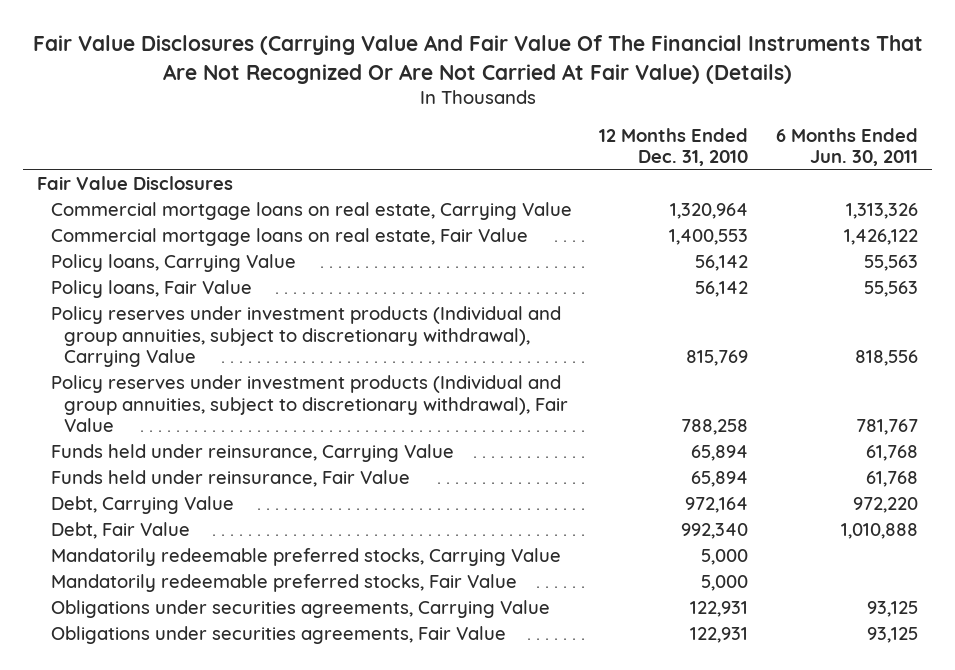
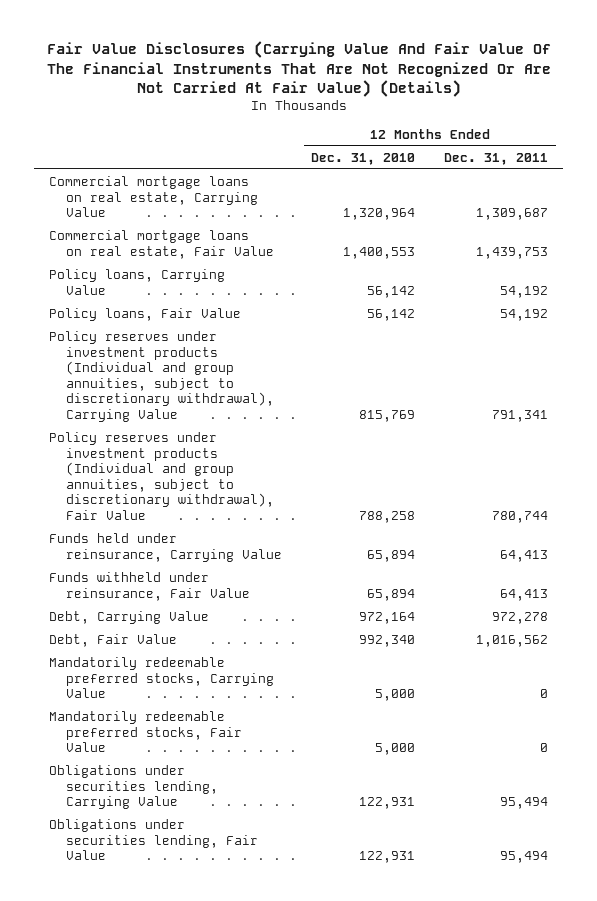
[776,127,919,167] 6 Months Ended Jun. 30, 2011 -> none
none -> [444,152,549,165] Dec. 31, 2011
[36,176,233,191] Fair Value Disclosures -> none
[50,470,410,488] Funds held under reinsurance, Fair Value -> [49,571,250,601] Funds withheld under reinsurance, Fair Value
[50,600,550,619] Obligations under securities agreements, Carrying Value -> [49,764,218,810] Obligations under securities lending, Carrying Value
[50,626,506,645] Obligations under securities agreements, Fair Value -> [49,818,258,861] Obligations under securities lending, Fair Value

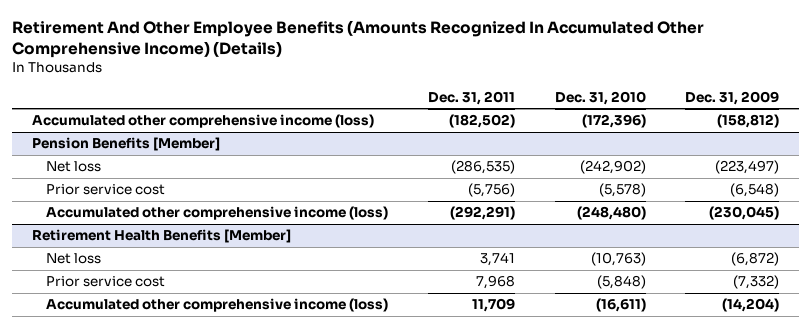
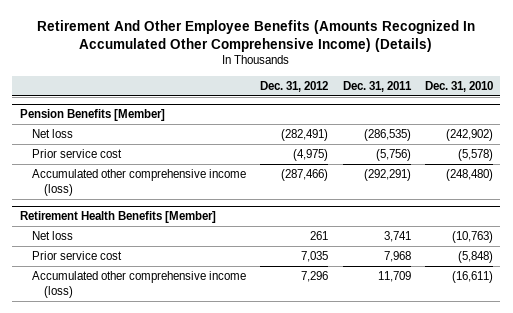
[685,90,780,105] Dec. 31, 2009 -> none
none -> [260,81,329,93] Dec. 31, 2012
[31,114,374,129] Accumulated other comprehensive income (loss) -> none

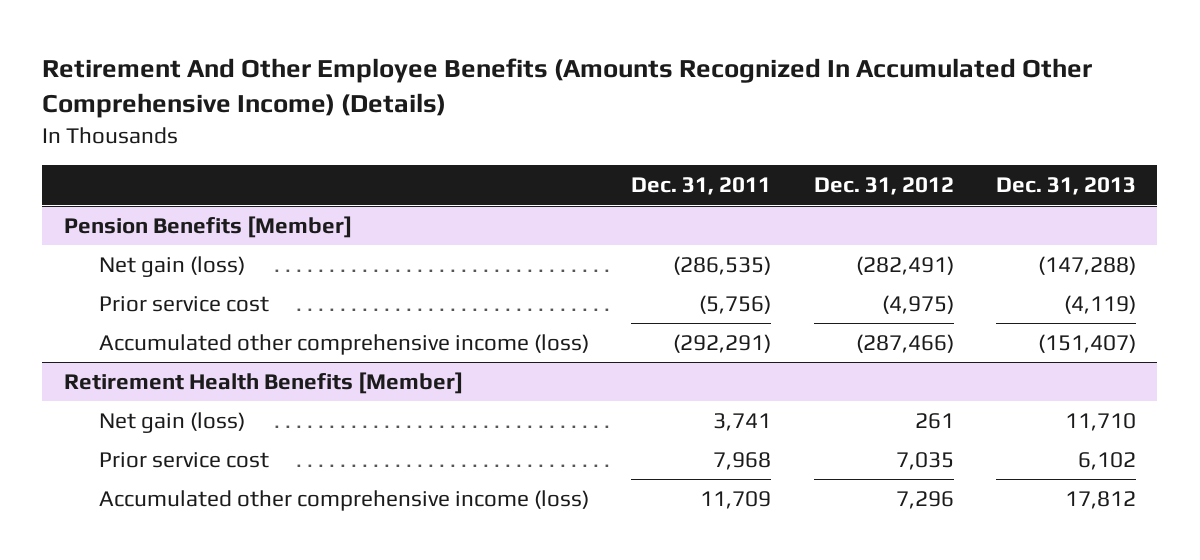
[425,81,494,93] Dec. 31, 2010 -> none
none -> [996,177,1137,196] Dec. 31, 2013
[31,128,73,138] Net loss -> [98,255,245,277] Net gain (loss)
[31,230,73,240] Net loss -> [98,411,245,433] Net gain (loss)

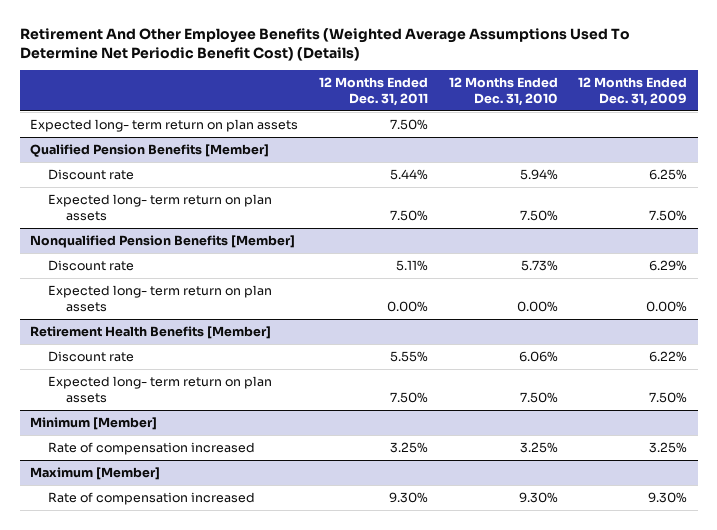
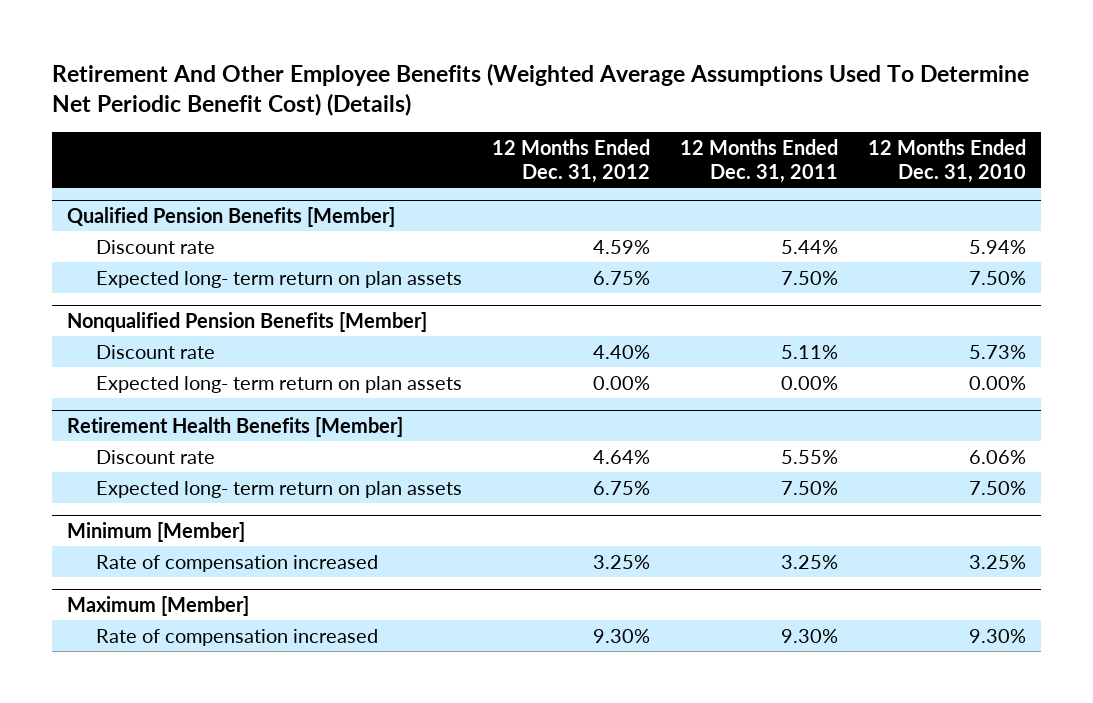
[578,76,688,106] 12 Months Ended Dec. 31, 2009 -> none
none -> [492,138,651,183] 12 Months Ended Dec. 31, 2012
[29,118,298,132] Expected long- term return on plan assets -> none

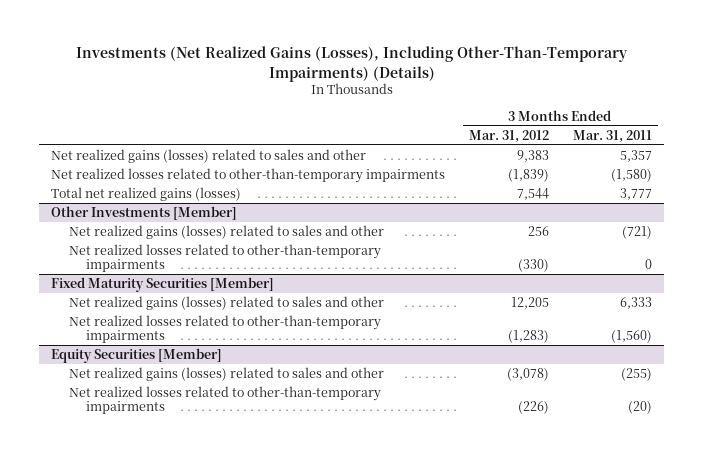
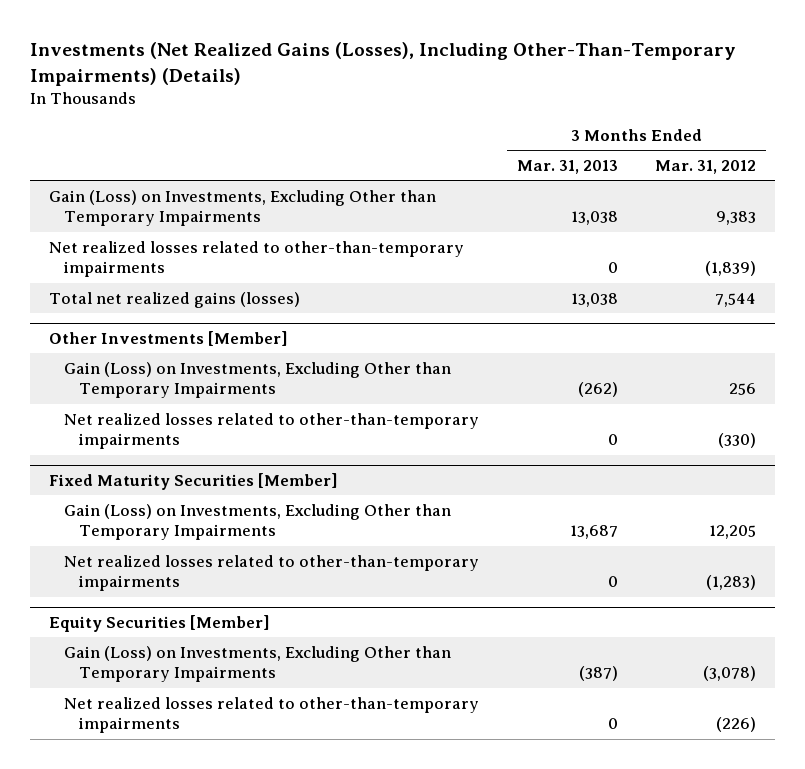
[572,129,652,143] Mar. 31, 2011 -> none
none -> [516,160,618,175] Mar. 31, 2013
[51,149,367,164] Net realized gains (losses) related to sales and other -> [49,189,437,227] Gain (Loss) on Investments, Excluding Other than Temporary Impairments
[68,225,384,240] Net realized gains (losses) related to sales and other -> [64,361,452,399] Gain (Loss) on Investments, Excluding Other than Temporary Impairments
[68,296,384,311] Net realized gains (losses) related to sales and other -> [64,503,452,541] Gain (Loss) on Investments, Excluding Other than Temporary Impairments
[68,367,384,382] Net realized gains (losses) related to sales and other -> [64,645,452,683] Gain (Loss) on Investments, Excluding Other than Temporary Impairments

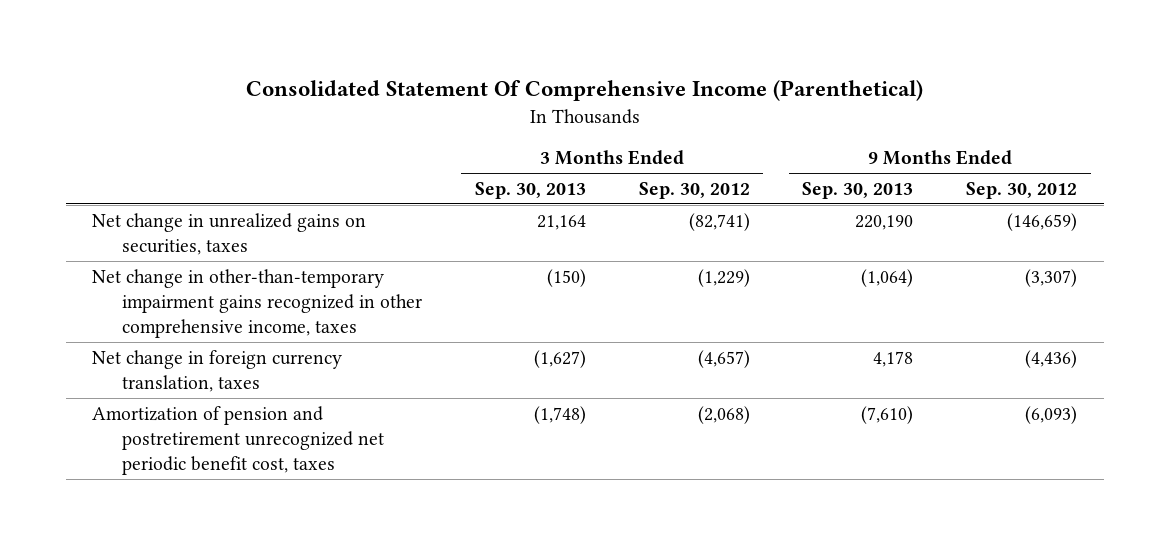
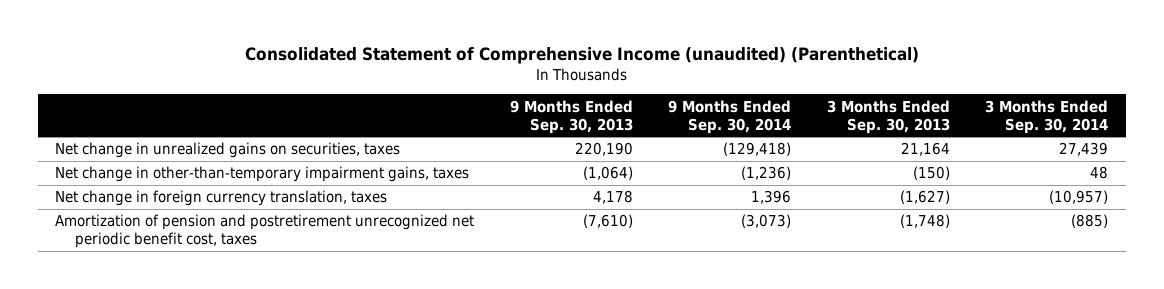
[245,80,923,102] Consolidated Statement Of Comprehensive Income (Parenthetical) -> [244,47,919,65] Consolidated Statement of Comprehensive Income (unaudited) (Parenthetical)
[638,181,750,199] Sep. 30, 2012 -> none
[966,181,1078,199] Sep. 30, 2012 -> none
none -> [668,99,792,134] 9 Months Ended Sep. 30, 2014
none -> [985,99,1109,134] 3 Months Ended Sep. 30, 2014
[92,268,422,339] Net change in other-than-temporary impairment gains recognized in other comprehensive income, taxes -> [55,166,470,183] Net change in other-than-temporary impairment gains, taxes

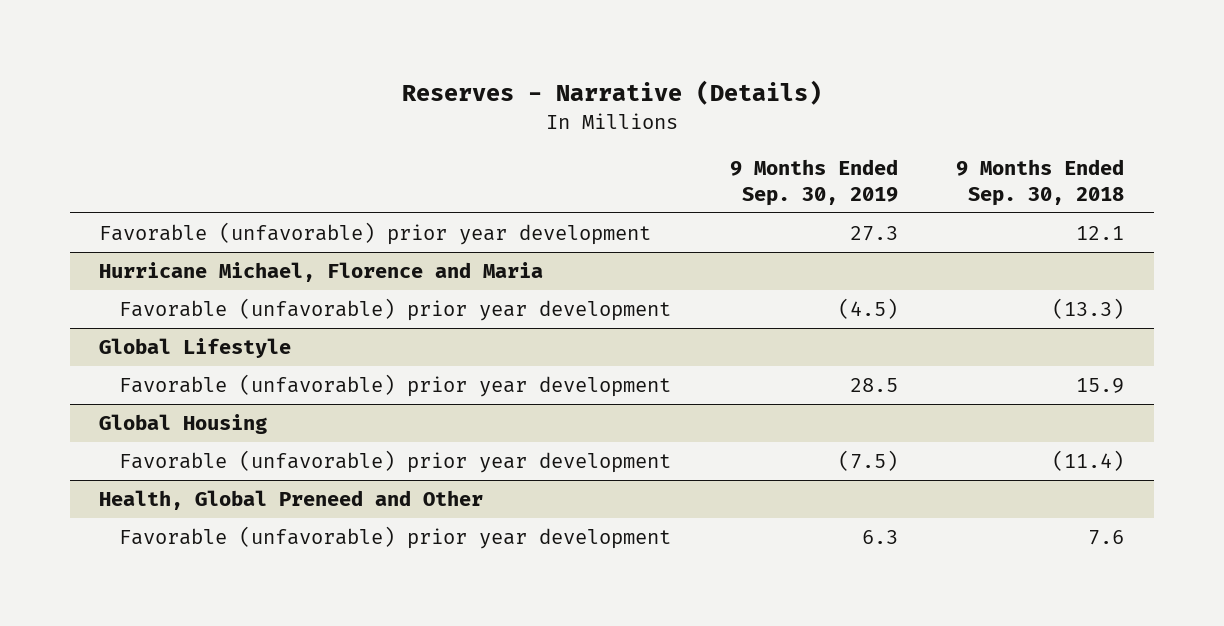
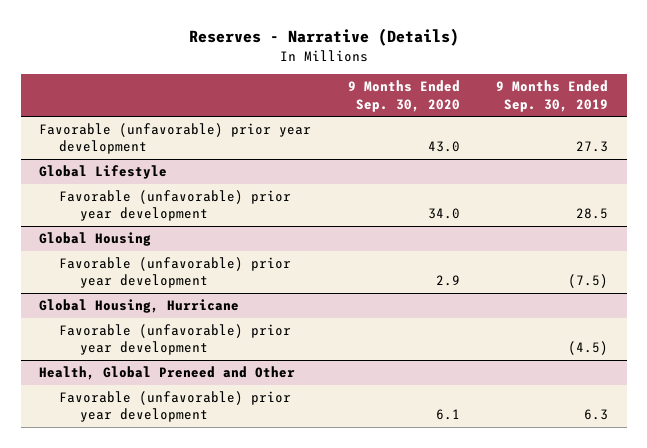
[956,158,1125,206] 9 Months Ended Sep. 30, 2018 -> none
none -> [347,80,460,112] 9 Months Ended Sep. 30, 2020
[99,262,544,283] Hurricane Michael, Florence and Maria -> none
[119,298,672,322] Favorable (unfavorable) prior year development -> none
none -> [39,299,240,314] Global Housing, Hurricane
none -> [59,324,292,356] Favorable (unfavorable) prior year development

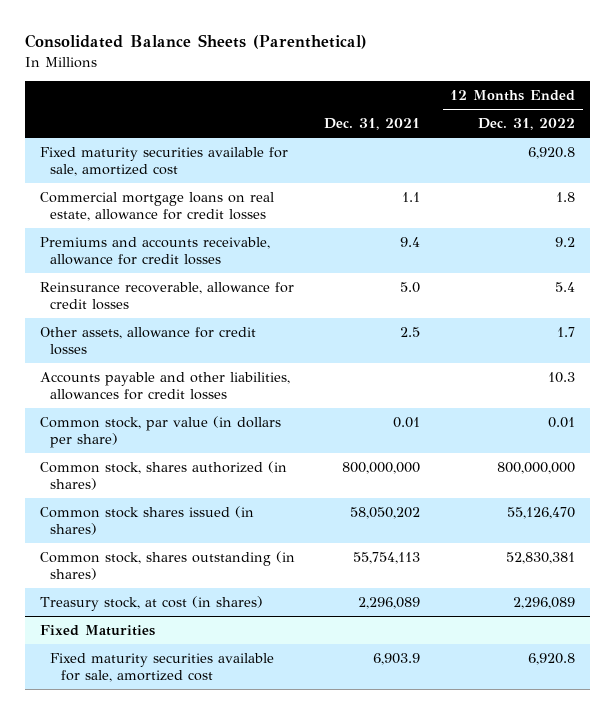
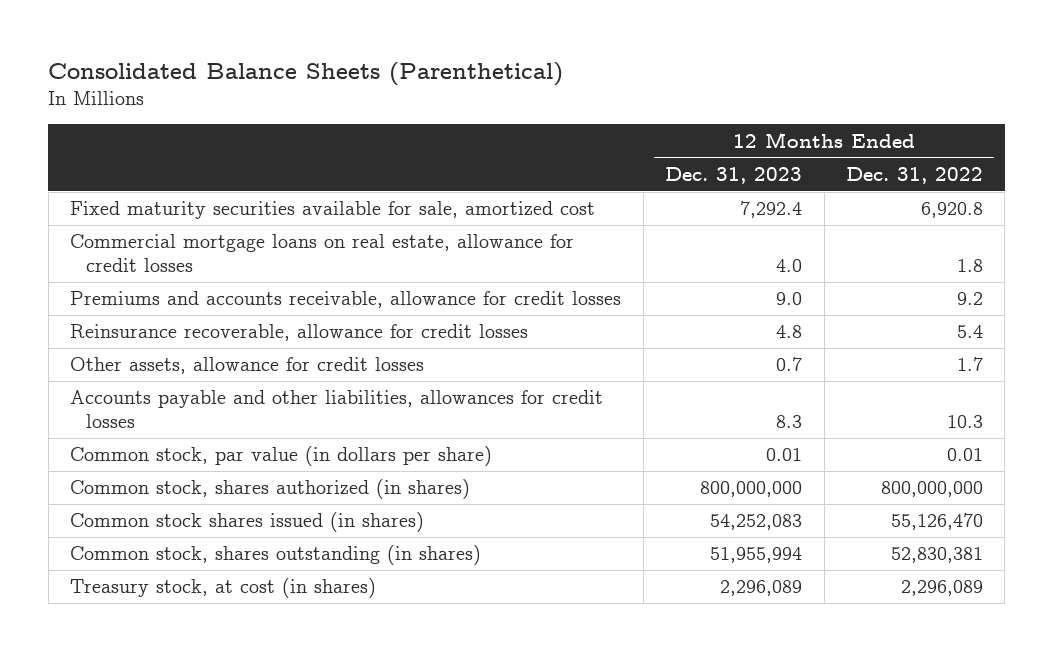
[324,118,421,131] Dec. 31, 2021 -> none
none -> [665,166,803,184] Dec. 31, 2023
[39,624,155,636] Fixed Maturities -> none
[50,652,275,682] Fixed maturity securities available for sale, amortized cost -> none

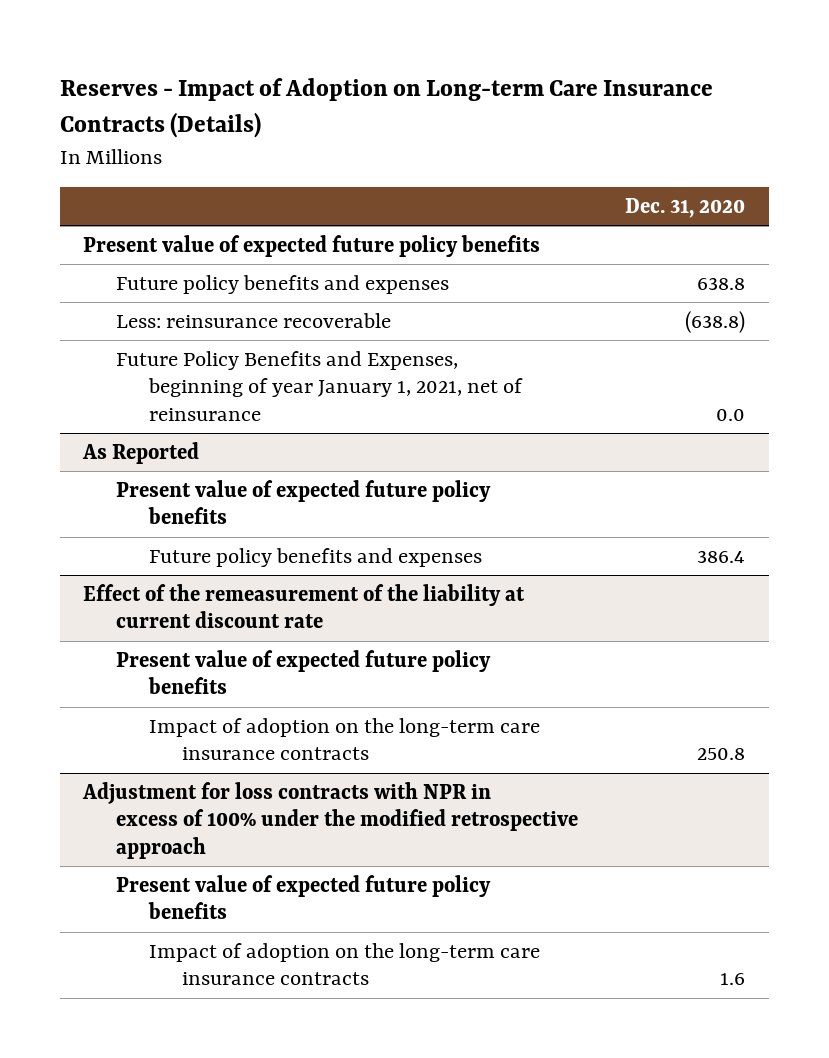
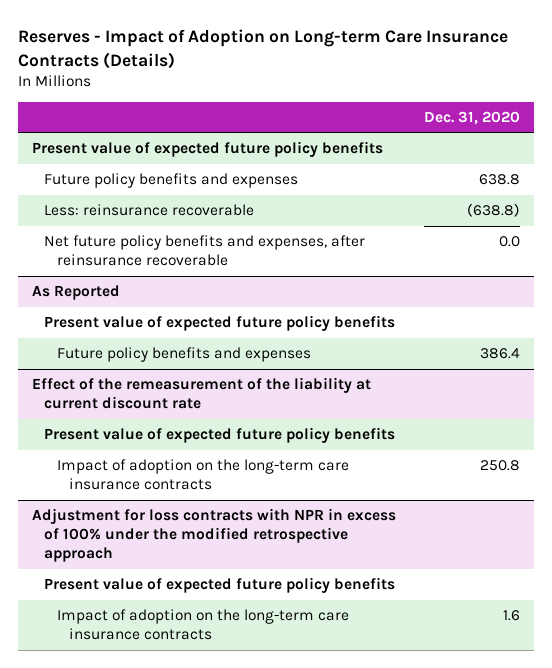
[116,350,524,421] Future Policy Benefits and Expenses, beginning of year January 1, 2021, net of reinsurance -> [44,235,366,267] Net future policy benefits and expenses, after reinsurance recoverable

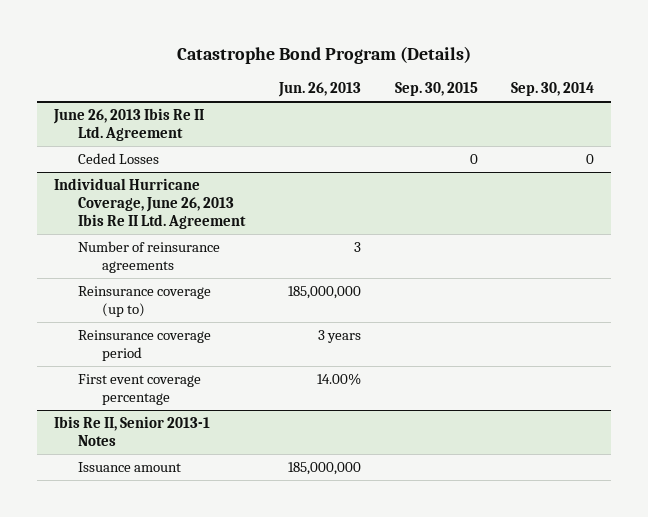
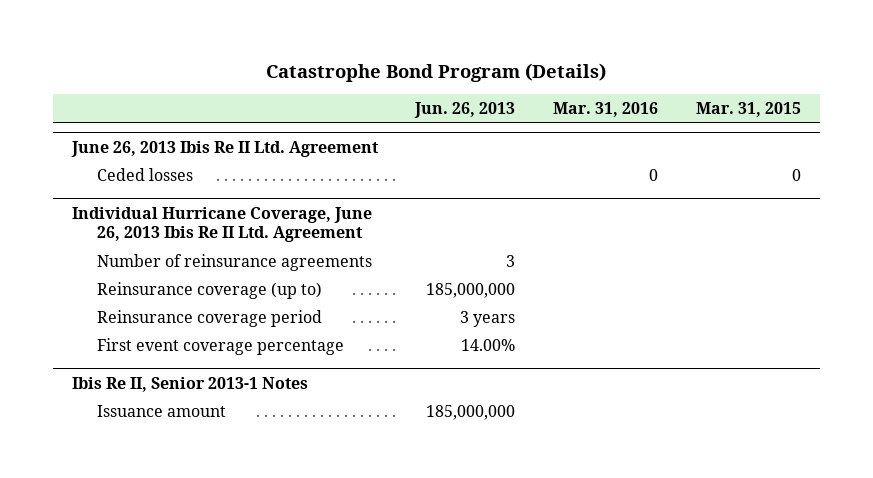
[394,82,478,97] Sep. 30, 2015 -> none
[511,82,595,97] Sep. 30, 2014 -> none
none -> [553,101,659,117] Mar. 31, 2016
none -> [695,101,801,117] Mar. 31, 2015
[77,152,159,164] Ceded Losses -> [97,167,194,181] Ceded losses

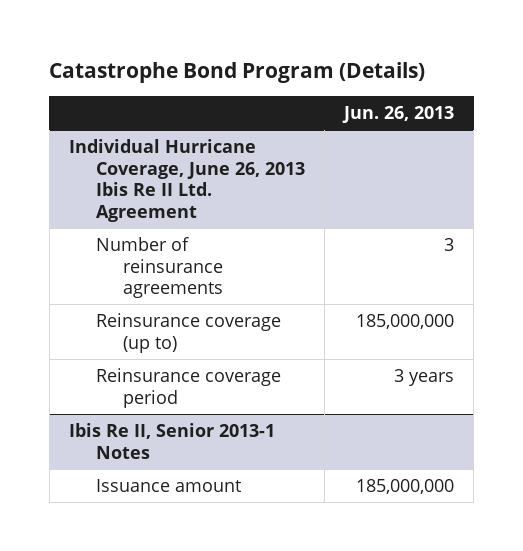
[553,101,659,117] Mar. 31, 2016 -> none
[695,101,801,117] Mar. 31, 2015 -> none
[70,140,379,157] June 26, 2013 Ibis Re II Ltd. Agreement -> none
[97,167,194,181] Ceded losses -> none
[97,337,345,355] First event coverage percentage -> none

